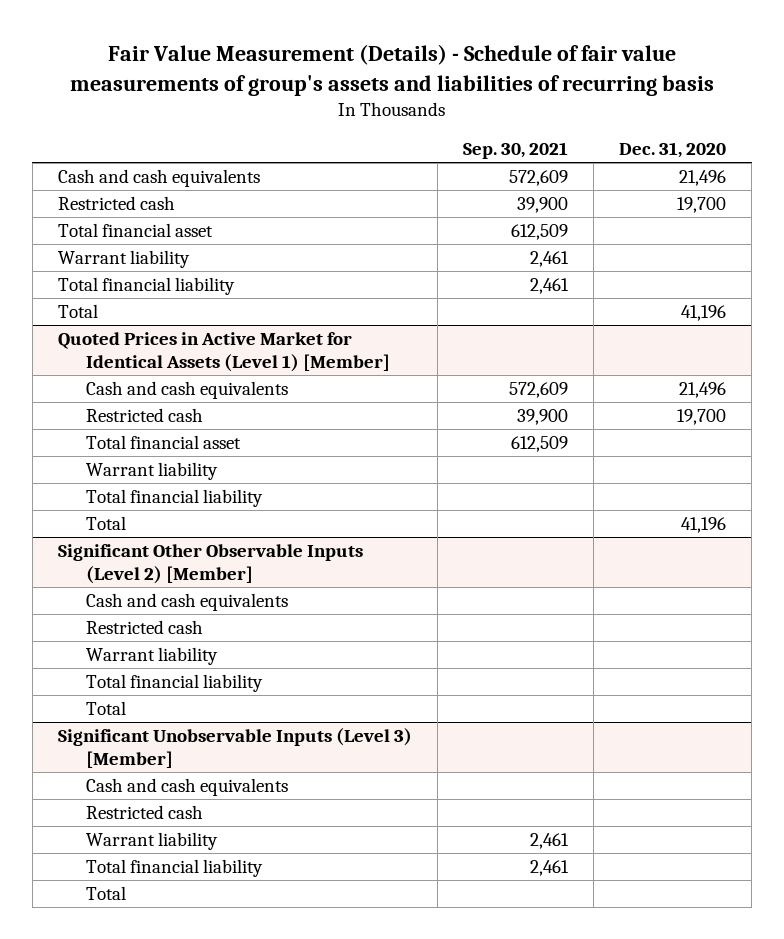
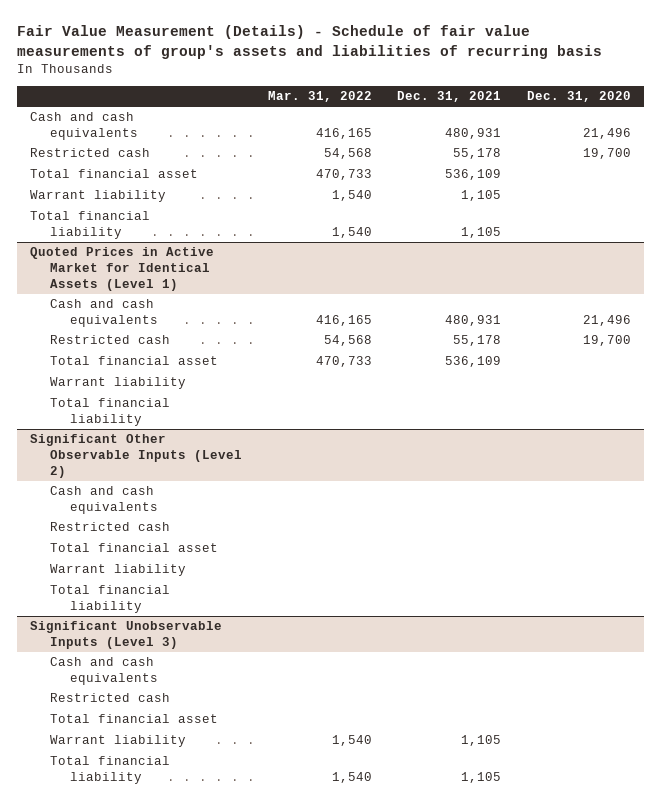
[462,141,568,159] Sep. 30, 2021 -> none
none -> [267,91,372,103] Mar. 31, 2022
none -> [397,91,502,103] Dec. 31, 2021
[57,304,98,319] Total -> none
[57,332,391,372] Quoted Prices in Active Market for Identical Assets (Level 1) [Member] -> [29,247,214,292] Quoted Prices in Active Market for Identical Assets (Level 1)
[86,516,127,531] Total -> none
[57,544,363,584] Significant Other Observable Inputs (Level 2) [Member] -> [29,434,242,479] Significant Other Observable Inputs (Level 2)
none -> [49,543,218,553] Total financial asset
[86,701,127,716] Total -> none
[57,728,412,768] Significant Unobservable Inputs (Level 3) [Member] -> [29,621,222,650] Significant Unobservable Inputs (Level 3)
none -> [49,714,218,724] Total financial asset
[86,886,127,901] Total -> none

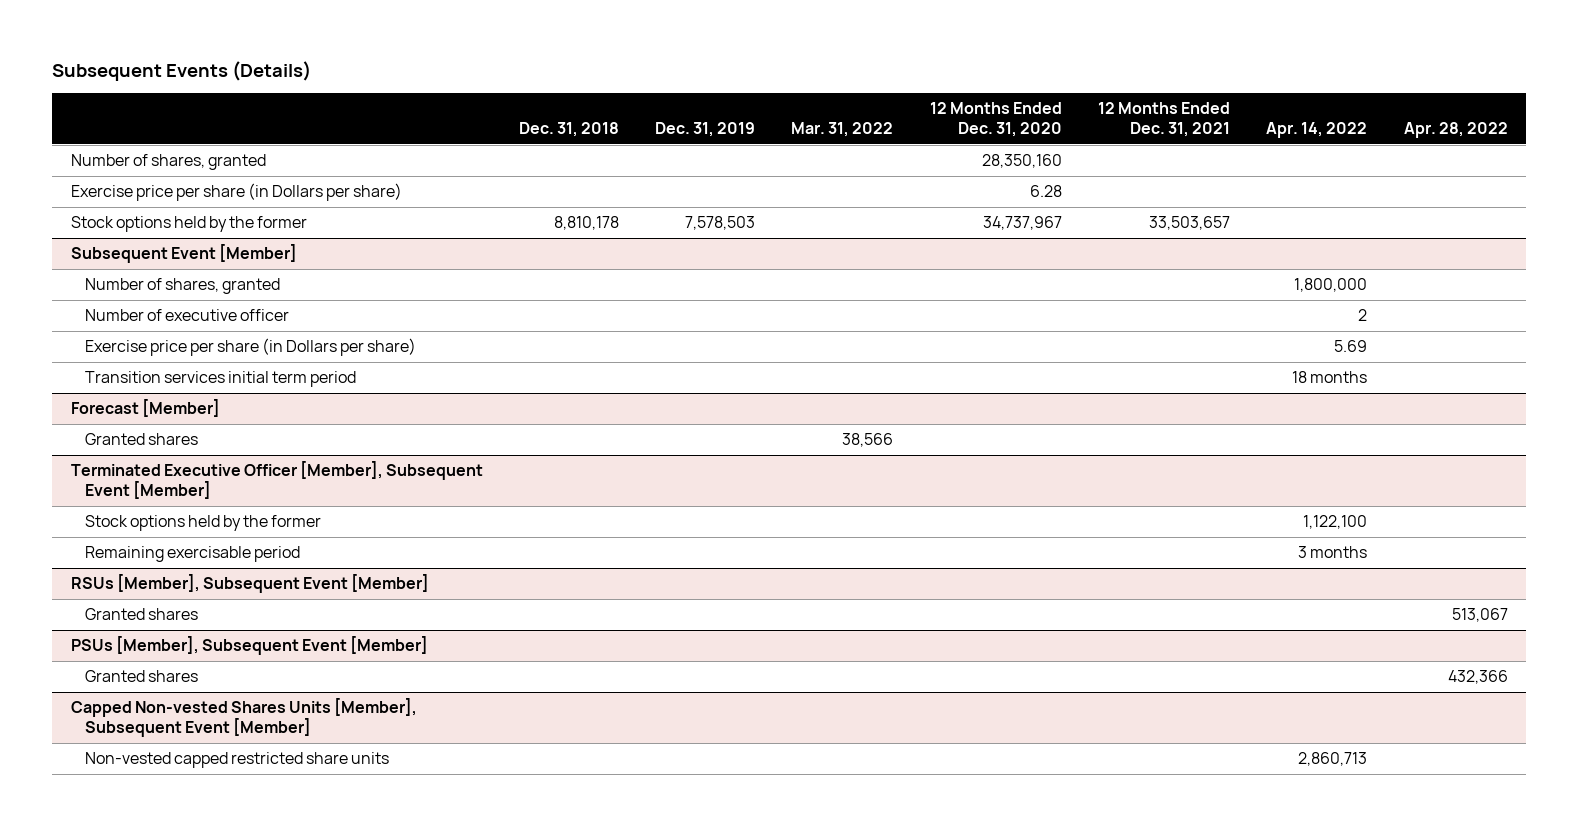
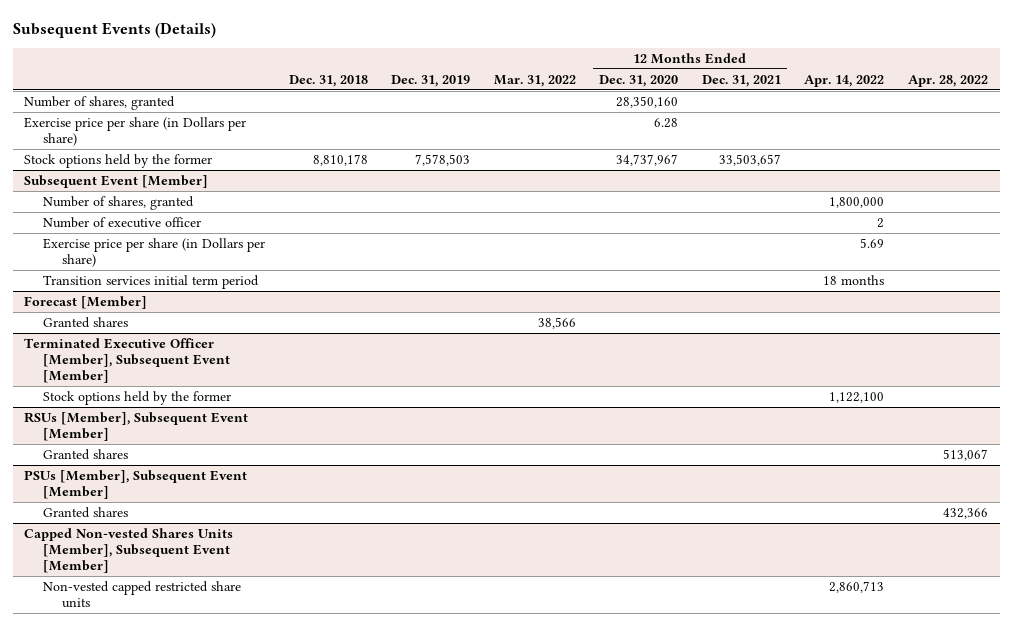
[85,546,301,563] Remaining exercisable period -> none

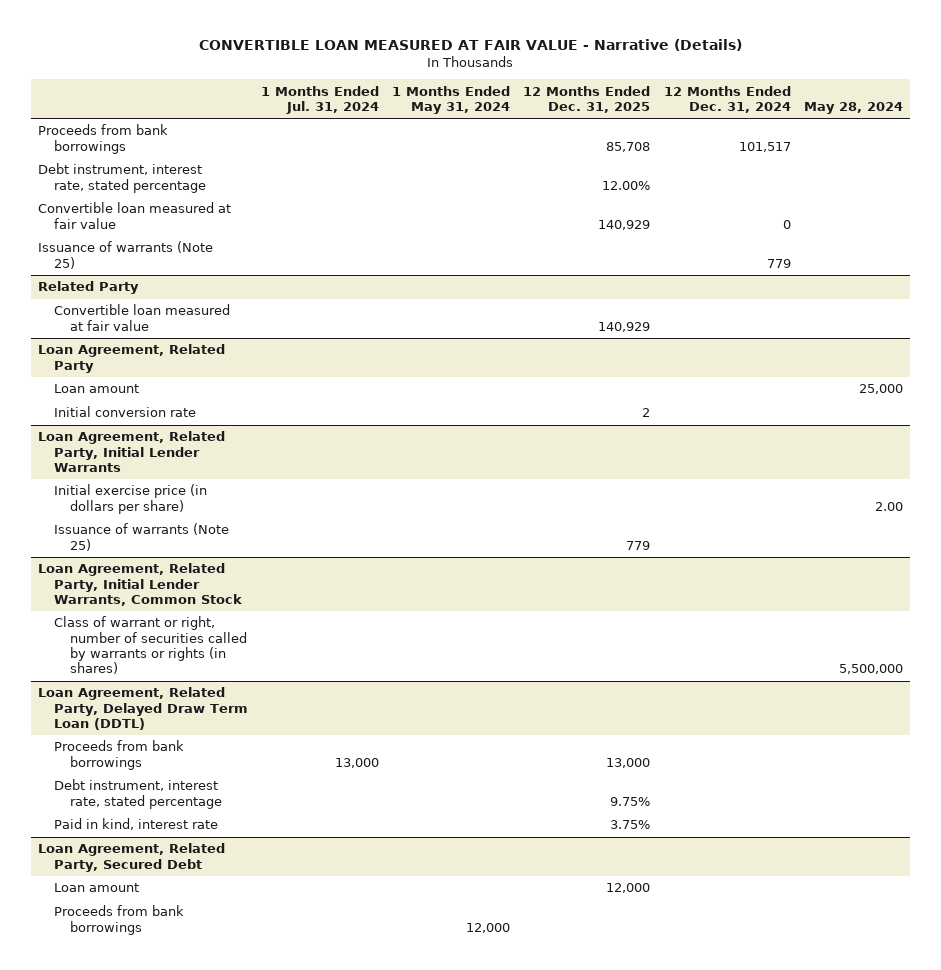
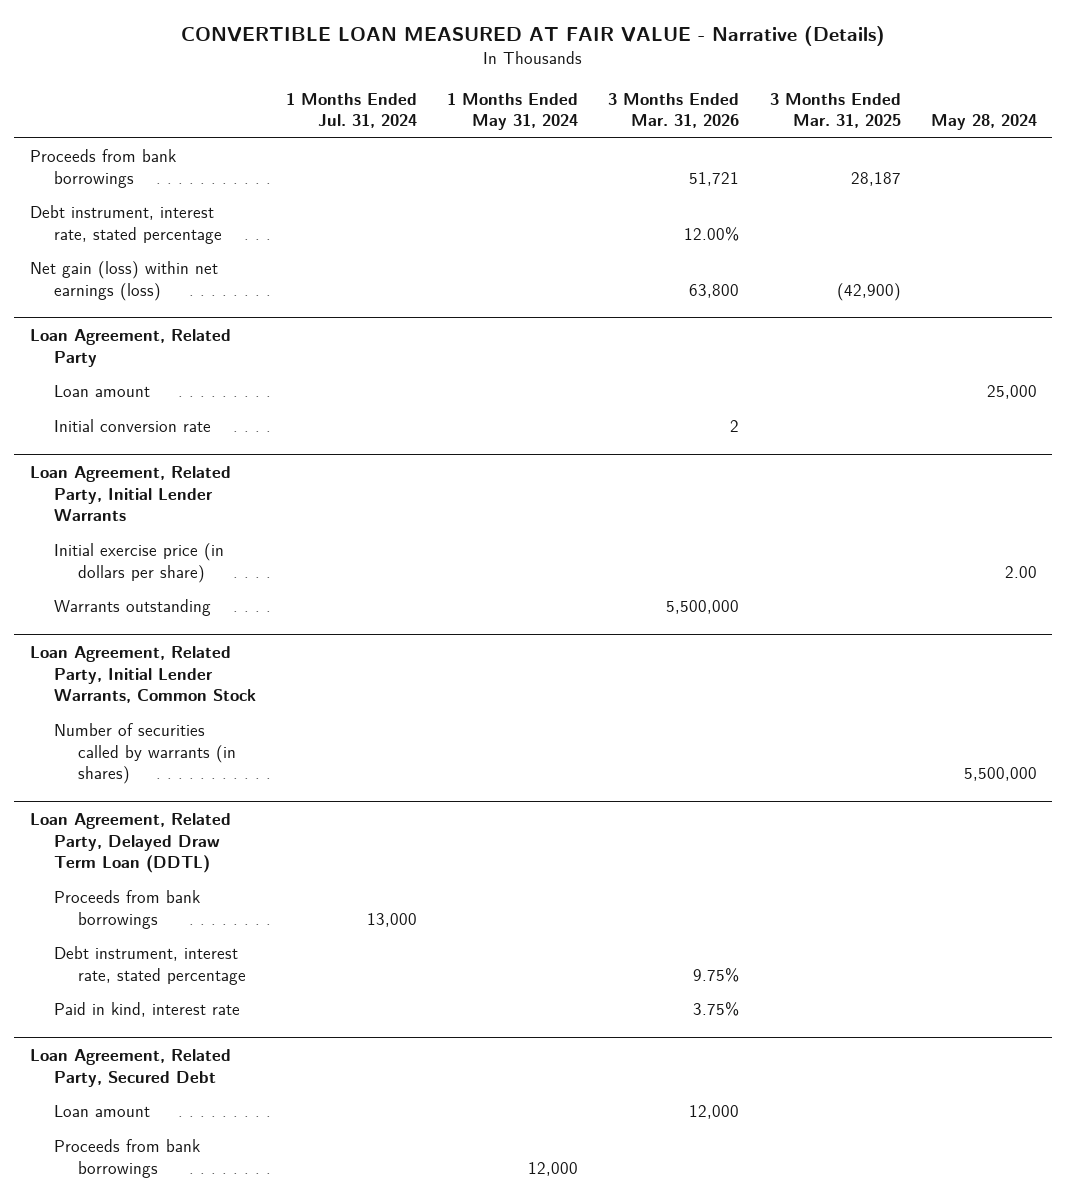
[523,85,651,114] 12 Months Ended Dec. 31, 2025 -> none
[663,85,791,114] 12 Months Ended Dec. 31, 2024 -> none
none -> [608,92,740,129] 3 Months Ended Mar. 31, 2026
none -> [769,92,901,129] 3 Months Ended Mar. 31, 2025
[37,202,231,229] Convertible loan measured at fair value -> none
[37,241,213,269] Issuance of warrants (Note 25) -> none
[37,281,139,295] Related Party -> none
[53,304,230,331] Convertible loan measured at fair value -> none
none -> [29,261,218,301] Net gain (loss) within net earnings (loss)
[53,523,229,551] Issuance of warrants (Note 25) -> none
none -> [53,599,211,617] Warrants outstanding
[53,616,247,675] Class of warrant or right, number of securities called by warrants or rights (in shares) -> [53,723,236,785] Number of securities called by warrants (in shares)

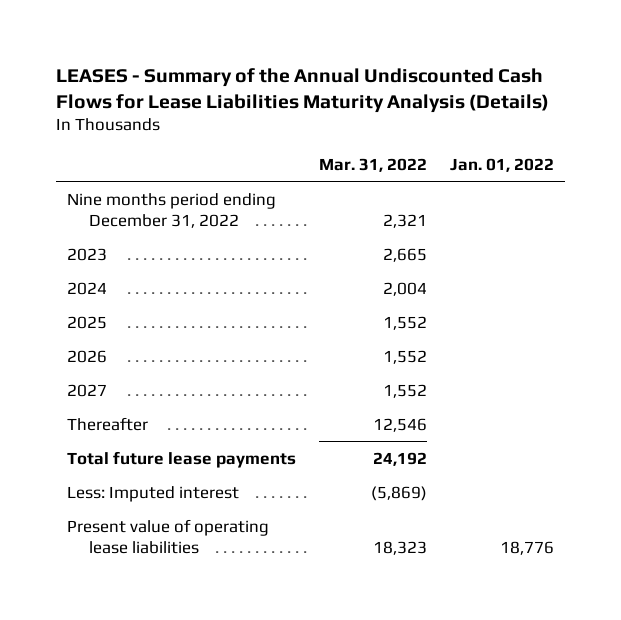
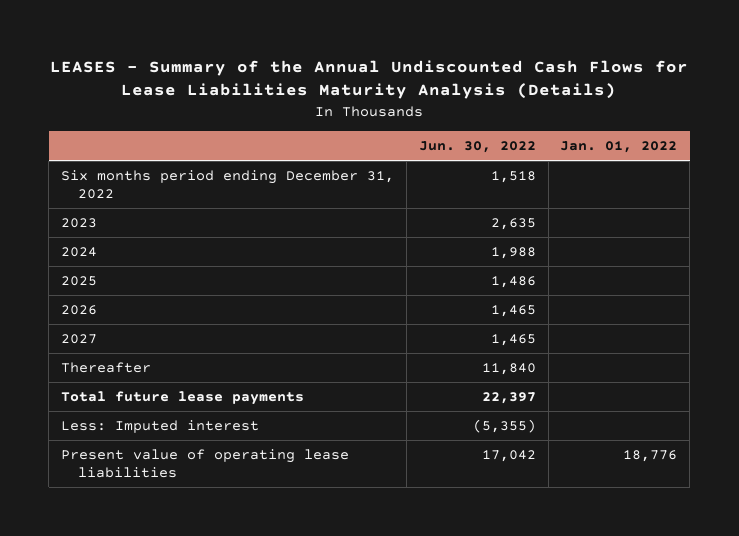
[318,157,427,172] Mar. 31, 2022 -> none
none -> [418,141,536,154] Jun. 30, 2022
[67,192,277,228] Nine months period ending December 31, 2022 -> [61,170,395,200] Six months period ending December 31, 2022

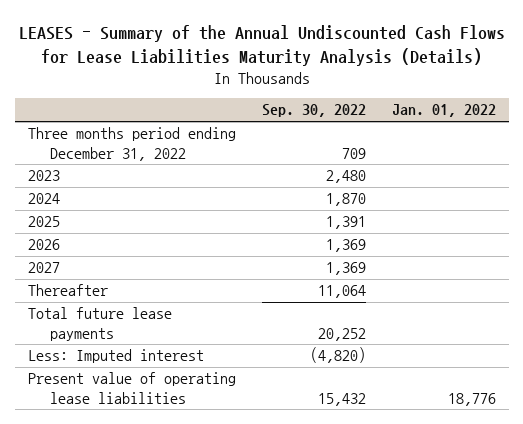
[418,141,536,154] Jun. 30, 2022 -> none
none -> [261,104,366,118] Sep. 30, 2022
[61,170,395,200] Six months period ending December 31, 2022 -> [27,127,236,161] Three months period ending December 31, 2022

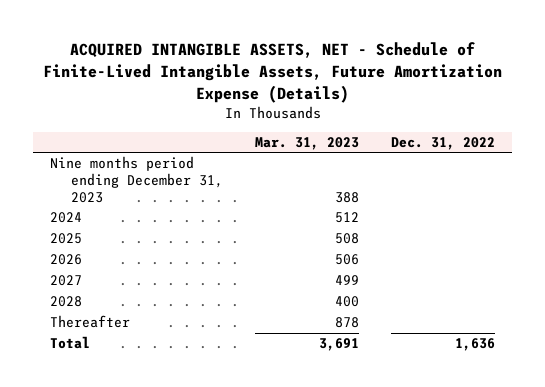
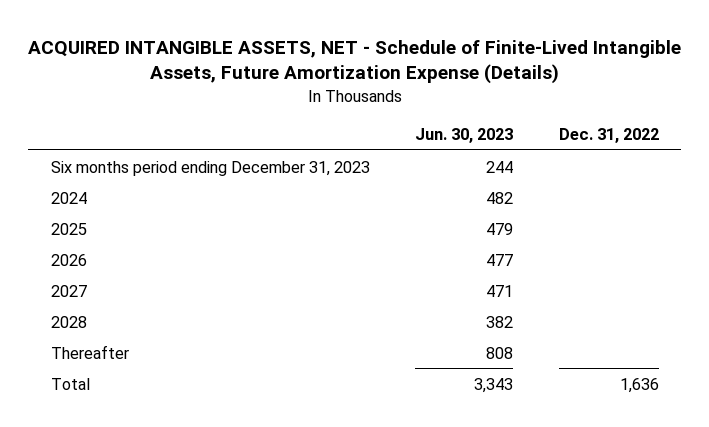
[255,136,360,150] Mar. 31, 2023 -> none
none -> [415,127,514,143] Jun. 30, 2023
[49,156,224,203] Nine months period ending December 31, 2023 -> [50,160,370,176] Six months period ending December 31, 2023

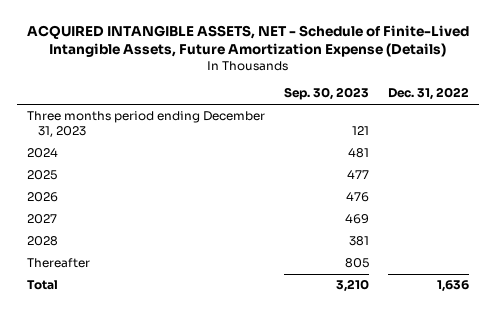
[415,127,514,143] Jun. 30, 2023 -> none
none -> [284,87,370,101] Sep. 30, 2023
[50,160,370,176] Six months period ending December 31, 2023 -> [26,111,265,138] Three months period ending December 31, 2023

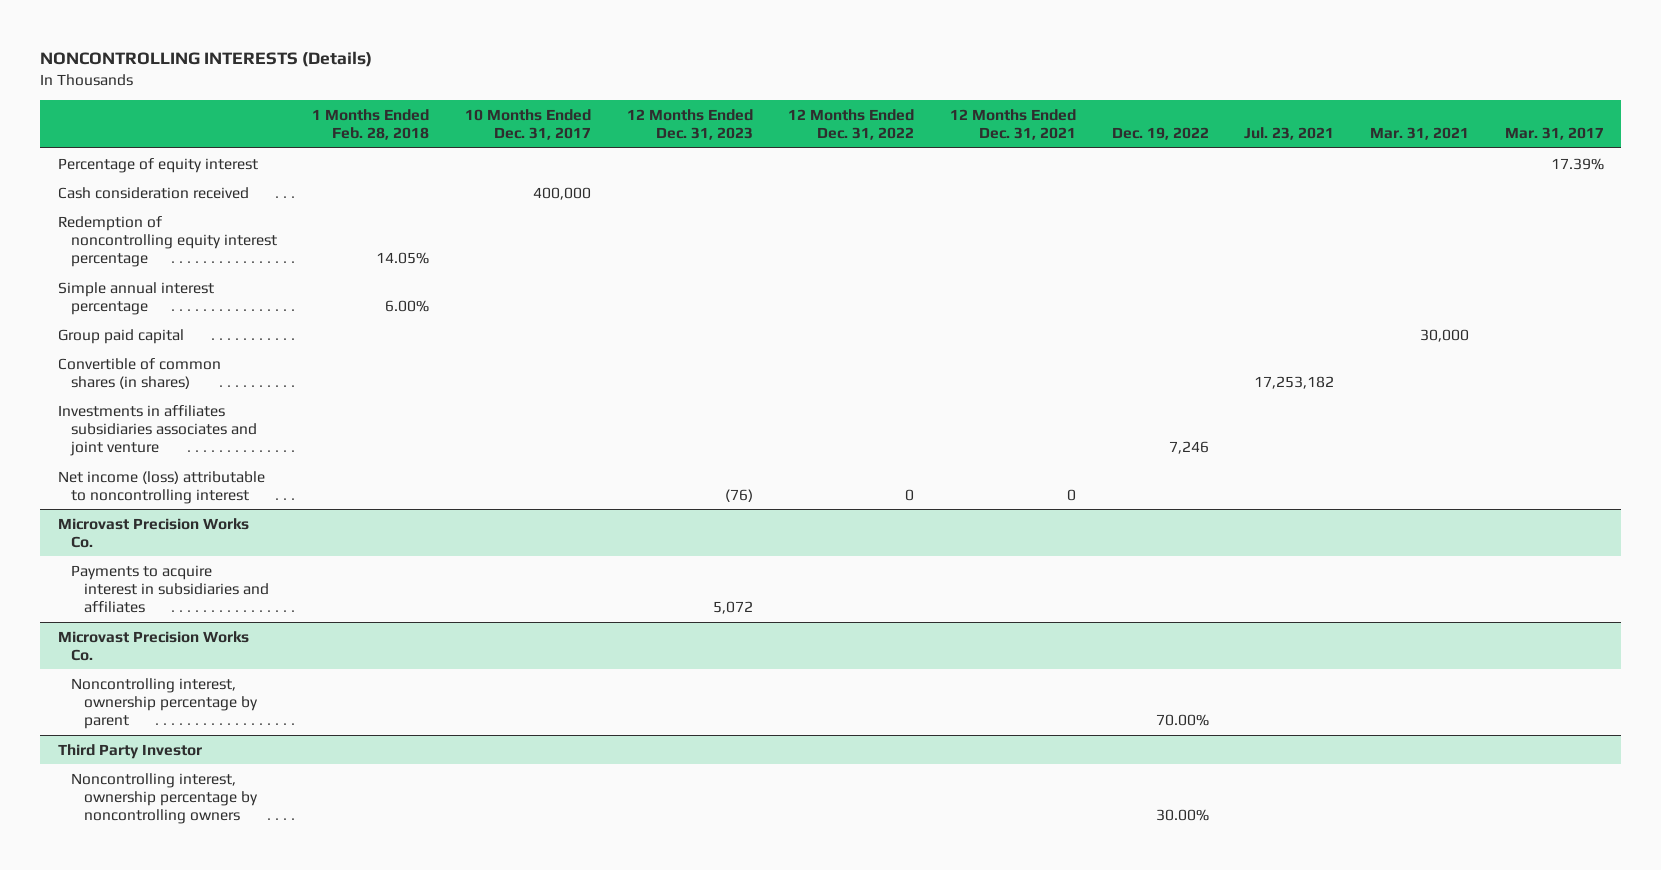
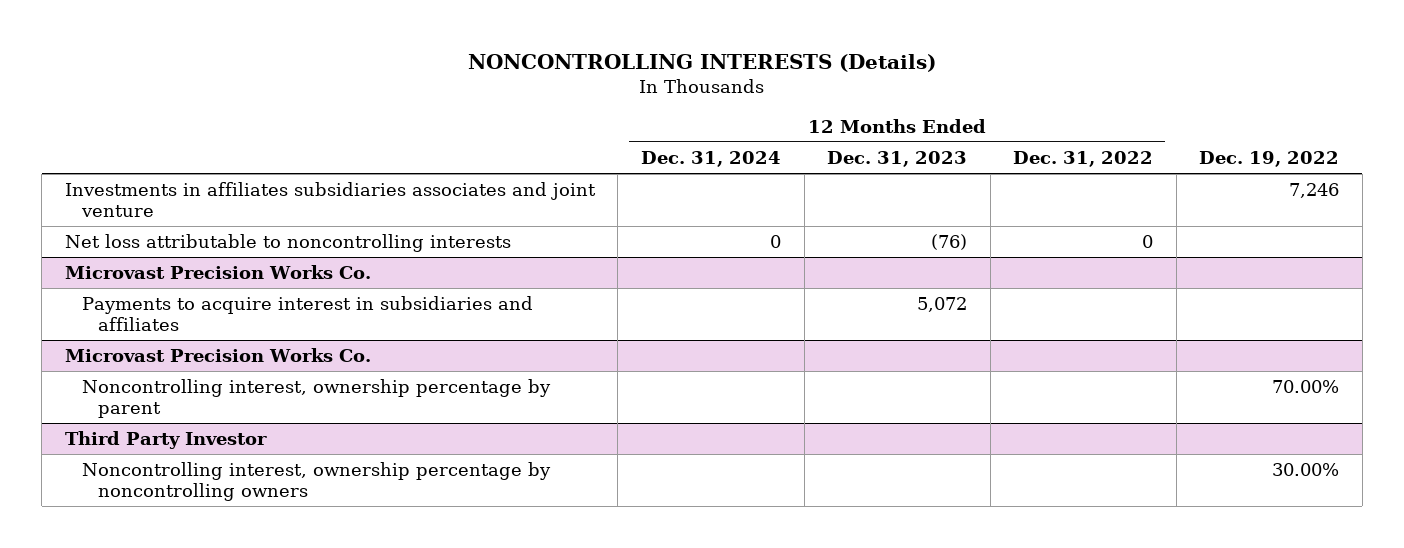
[312,108,430,140] 1 Months Ended Feb. 28, 2018 -> none
[465,108,592,140] 10 Months Ended Dec. 31, 2017 -> none
[950,108,1077,140] 12 Months Ended Dec. 31, 2021 -> none
[1244,126,1335,140] Jul. 23, 2021 -> none
[1369,126,1469,140] Mar. 31, 2021 -> none
[1504,126,1604,140] Mar. 31, 2017 -> none
none -> [640,151,781,168] Dec. 31, 2024
[57,157,258,173] Percentage of equity interest -> none
[57,186,249,199] Cash consideration received -> none
[57,215,277,268] Redemption of noncontrolling equity interest percentage -> none
[57,281,214,315] Simple annual interest percentage -> none
[57,328,184,344] Group paid capital -> none
[57,357,221,389] Convertible of common shares (in shares) -> none
[57,470,265,504] Net income (loss) attributable to noncontrolling interest -> [64,234,511,253] Net loss attributable to noncontrolling interests

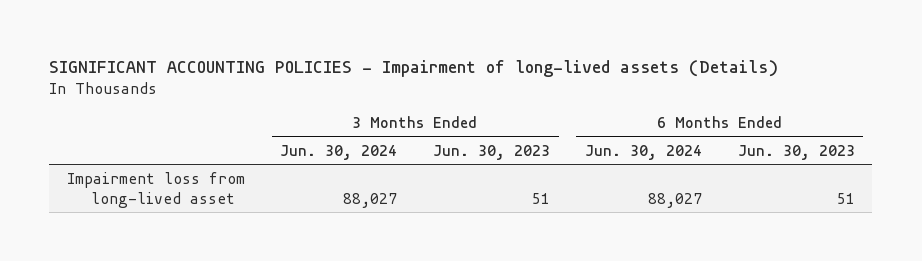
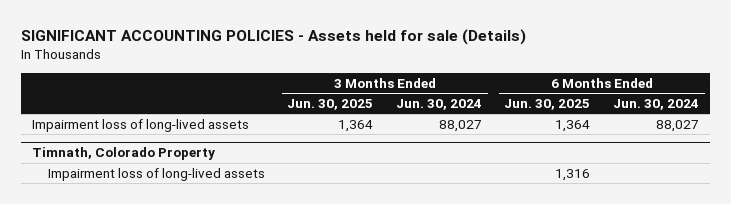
[49,60,779,78] SIGNIFICANT ACCOUNTING POLICIES - Impairment of long-lived assets (Details) -> [20,29,526,46] SIGNIFICANT ACCOUNTING POLICIES - Assets held for sale (Details)
[432,144,550,160] Jun. 30, 2023 -> none
[737,144,855,160] Jun. 30, 2023 -> none
none -> [287,99,374,111] Jun. 30, 2025
none -> [504,99,591,111] Jun. 30, 2025
[66,172,245,208] Impairment loss from long-lived asset -> [31,118,249,132] Impairment loss of long-lived assets
none -> [31,147,215,161] Timnath, Colorado Property
none -> [47,167,265,181] Impairment loss of long-lived assets

